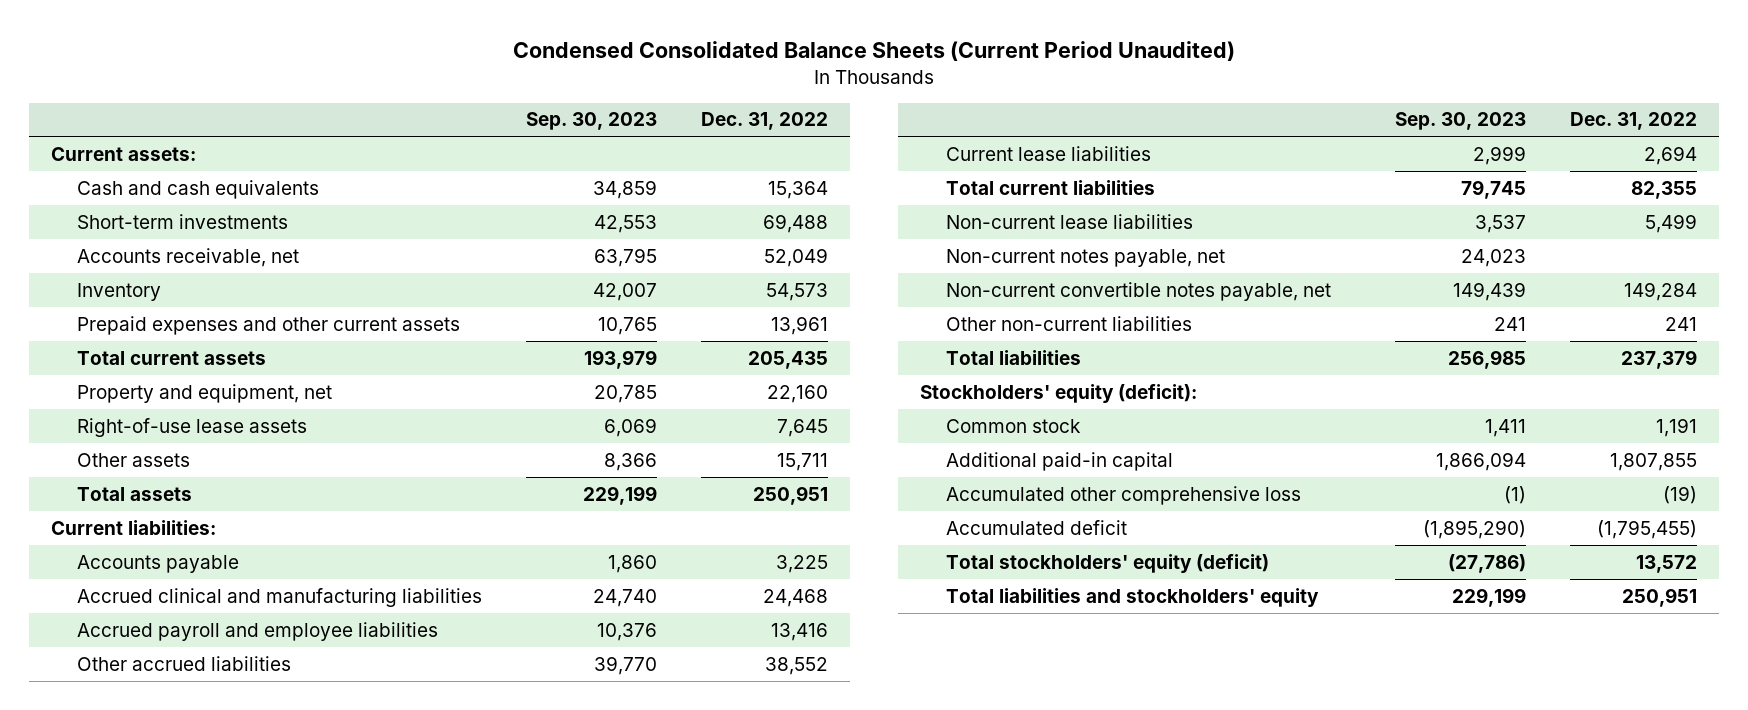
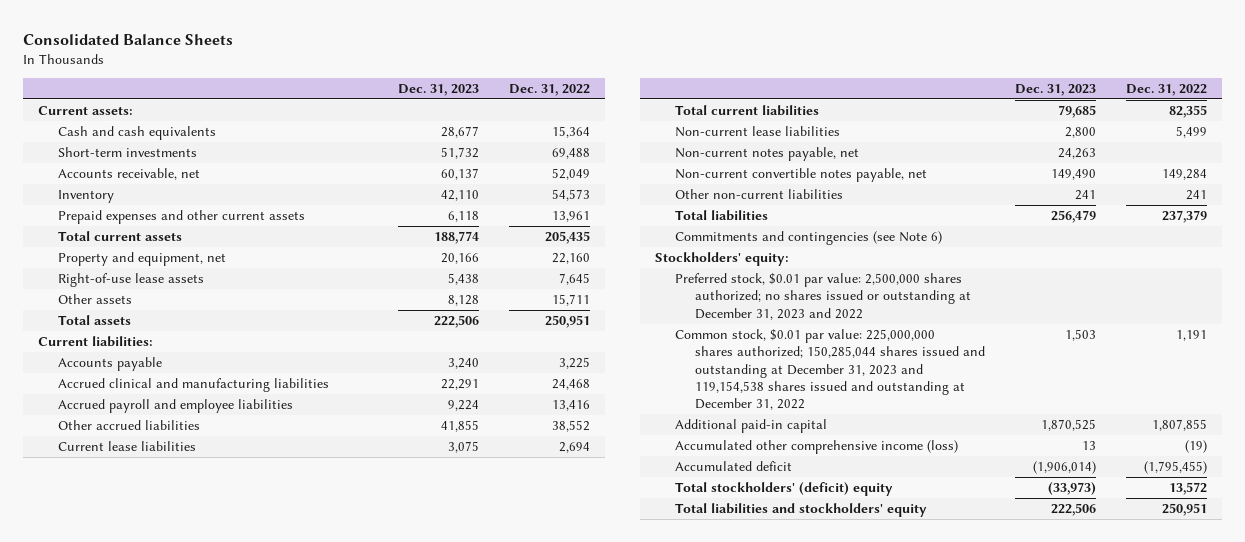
[512,41,1235,62] Condensed Consolidated Balance Sheets (Current Period Unaudited) -> [22,33,233,45] Consolidated Balance Sheets
[526,112,658,131] Sep. 30, 2023 -> none
none -> [397,83,479,96] Dec. 31, 2023
none -> [675,230,943,245] Commitments and contingencies (see Note 6)
[919,383,1197,403] Stockholders' equity (deficit): -> [655,251,790,266] Stockholders' equity:
none -> [675,272,971,320] Preferred stock, $0.01 par value: 2,500,000 shares authorized; no shares issued or outstanding at December 31, 2023 and 2022
[945,418,1081,433] Common stock -> [675,328,985,411] Common stock, $0.01 par value: 225,000,000 shares authorized; 150,285,044 shares issued and outstanding at December 31, 2023 and 119,154,538 shares issued and outstanding at December 31, 2022
[945,485,1301,505] Accumulated other comprehensive loss -> [675,439,959,454] Accumulated other comprehensive income (loss)
[945,553,1269,573] Total stockholders' equity (deficit) -> [675,481,894,496] Total stockholders' (deficit) equity

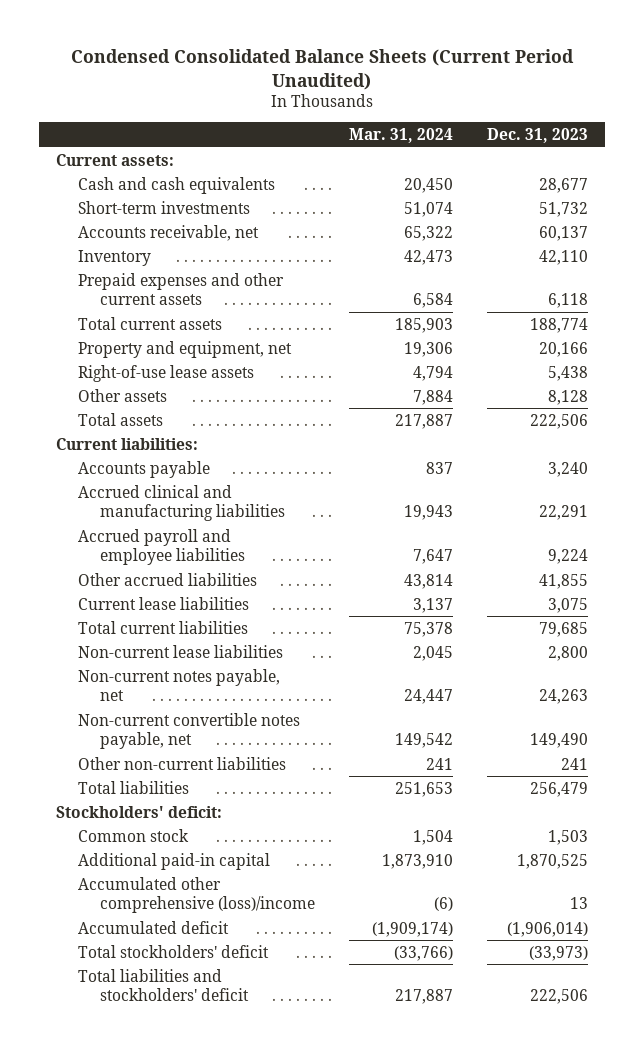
[22,33,233,45] Consolidated Balance Sheets -> [71,48,575,90] Condensed Consolidated Balance Sheets (Current Period Unaudited)
[509,83,591,96] Dec. 31, 2022 -> none
none -> [348,128,453,144] Mar. 31, 2024
[675,230,943,245] Commitments and contingencies (see Note 6) -> none
[675,272,971,320] Preferred stock, $0.01 par value: 2,500,000 shares authorized; no shares issued or outstanding at December 31, 2023 and 2022 -> none
[655,251,790,266] Stockholders' equity: -> [56,805,223,818] Stockholders' deficit:
[675,328,985,411] Common stock, $0.01 par value: 225,000,000 shares authorized; 150,285,044 shares issued and outstanding at December 31, 2023 and 119,154,538 shares issued and outstanding at December 31, 2022 -> [78,828,190,842] Common stock
[675,439,959,454] Accumulated other comprehensive income (loss) -> [78,876,315,913] Accumulated other comprehensive (loss)/income
[675,481,894,496] Total stockholders' (deficit) equity -> [78,944,270,958] Total stockholders' deficit
[675,502,928,517] Total liabilities and stockholders' equity -> [78,968,249,1001] Total liabilities and stockholders' deficit

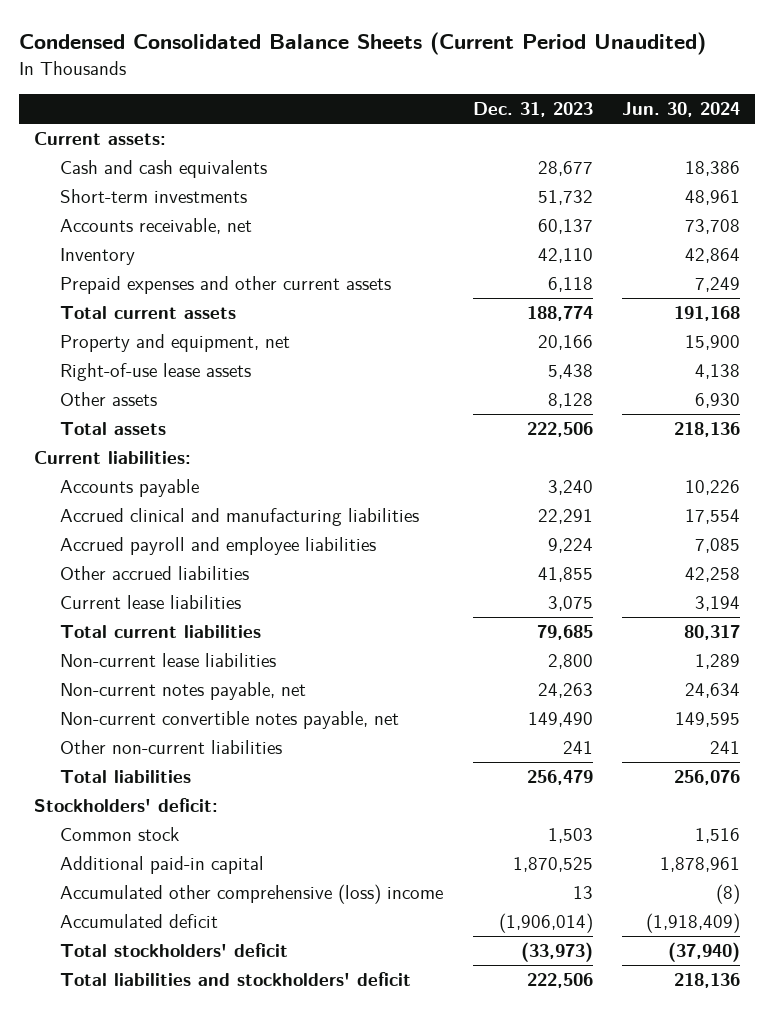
[348,128,453,144] Mar. 31, 2024 -> none
none -> [622,101,741,117] Jun. 30, 2024
[78,876,315,913] Accumulated other comprehensive (loss)/income -> [60,884,444,905] Accumulated other comprehensive (loss) income

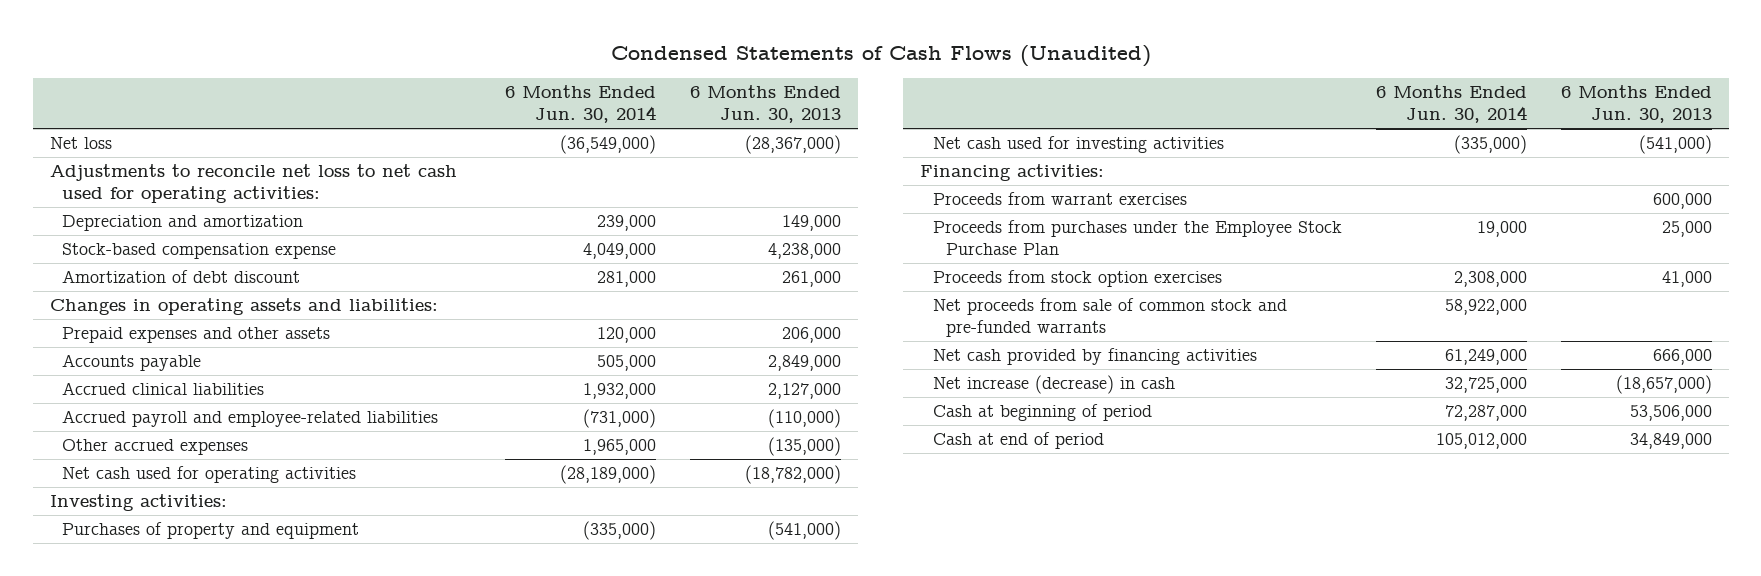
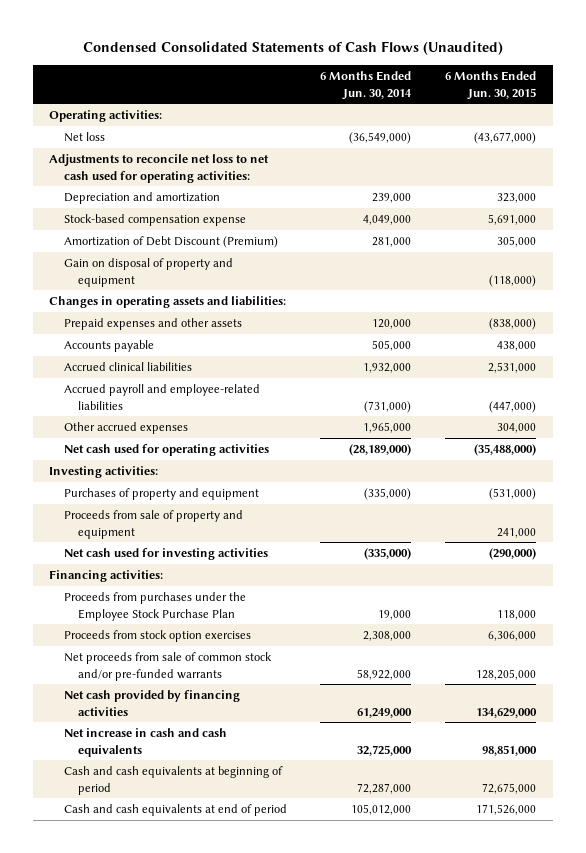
[610,45,1151,68] Condensed Statements of Cash Flows (Unaudited) -> [82,41,503,56] Condensed Consolidated Statements of Cash Flows (Unaudited)
[690,85,842,124] 6 Months Ended Jun. 30, 2013 -> none
none -> [445,71,537,100] 6 Months Ended Jun. 30, 2015
none -> [49,110,163,123] Operating activities:
[62,269,301,283] Amortization of debt discount -> [63,236,278,249] Amortization of Debt Discount (Premium)
none -> [63,258,233,287] Gain on disposal of property and equipment
none -> [63,510,243,539] Proceeds from sale of property and equipment
[932,191,1187,205] Proceeds from warrant exercises -> none
[932,297,1287,338] Net proceeds from sale of common stock and pre-funded warrants -> [63,652,272,681] Net proceeds from sale of common stock and/or pre-funded warrants
[932,374,1175,394] Net increase (decrease) in cash -> [63,728,227,757] Net increase in cash and cash equivalents
[932,403,1152,421] Cash at beginning of period -> [63,766,283,795] Cash and cash equivalents at beginning of period
[932,431,1104,449] Cash at end of period -> [63,804,287,817] Cash and cash equivalents at end of period

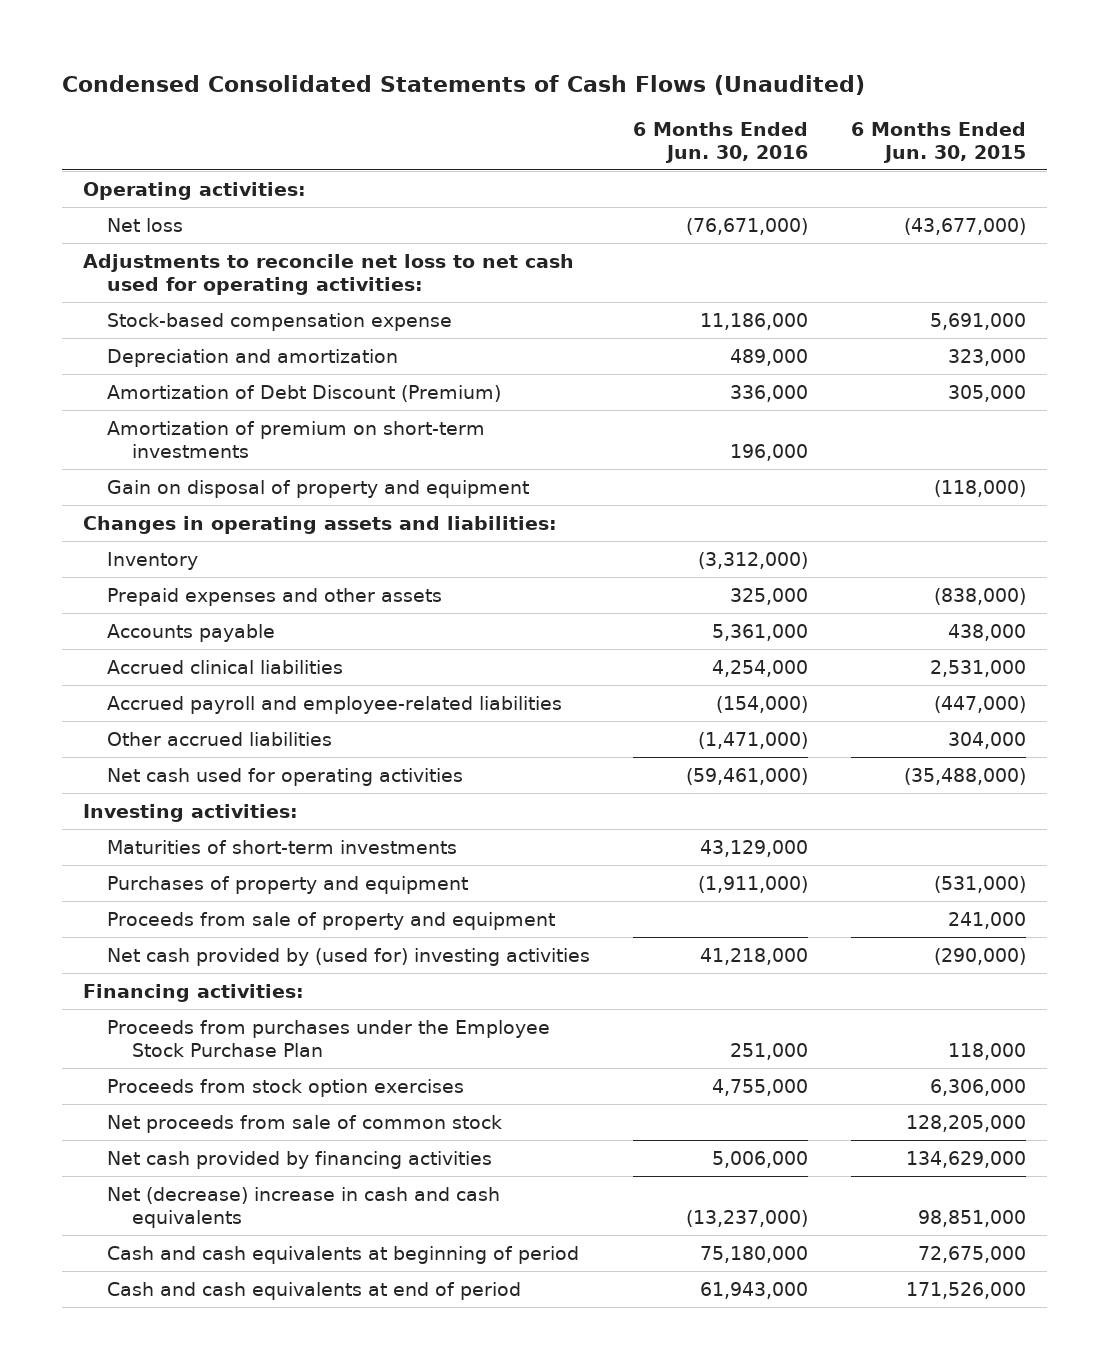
[320,71,413,100] 6 Months Ended Jun. 30, 2014 -> none
none -> [633,121,809,163] 6 Months Ended Jun. 30, 2016
[63,192,220,205] Depreciation and amortization -> [107,349,399,368] Depreciation and amortization
none -> [107,421,486,459] Amortization of premium on short-term investments
none -> [107,552,199,571] Inventory
[63,422,188,435] Other accrued expenses -> [107,732,333,747] Other accrued liabilities
none -> [107,840,458,855] Maturities of short-term investments
[63,548,268,561] Net cash used for investing activities -> [107,948,591,967] Net cash provided by (used for) investing activities
[63,652,272,681] Net proceeds from sale of common stock and/or pre-funded warrants -> [107,1115,503,1134] Net proceeds from sale of common stock
[63,728,227,757] Net increase in cash and cash equivalents -> [107,1187,501,1229] Net (decrease) increase in cash and cash equivalents

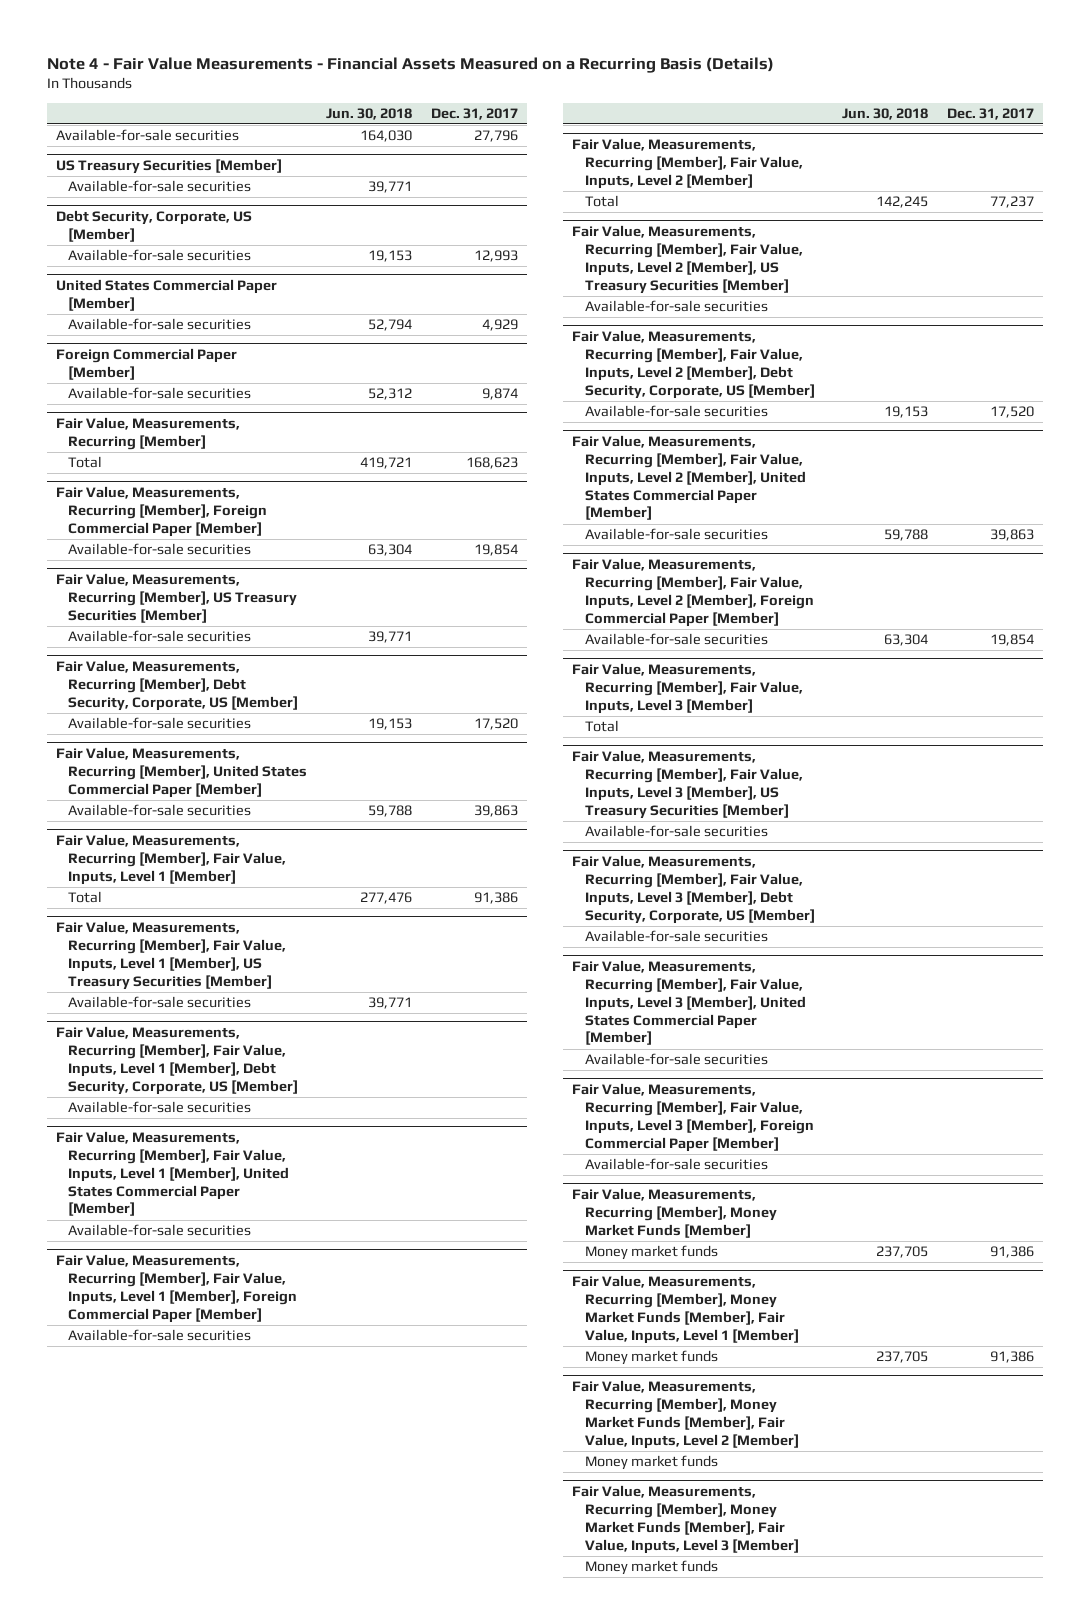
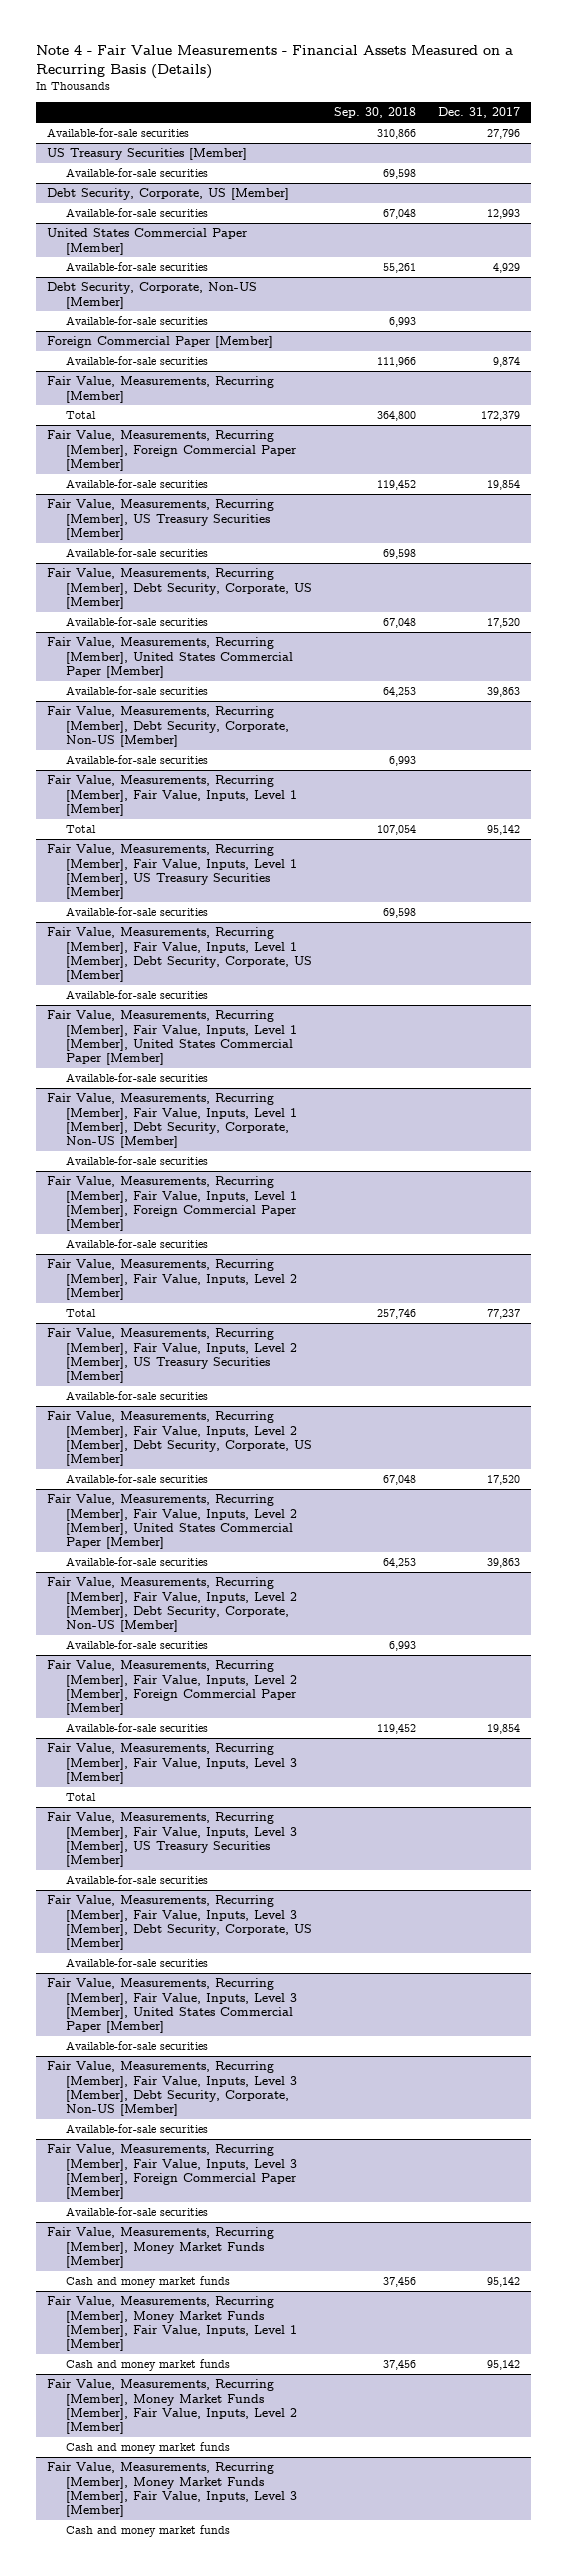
[326,107,413,120] Jun. 30, 2018 -> none
none -> [333,107,416,119] Sep. 30, 2018
none -> [46,282,257,309] Debt Security, Corporate, Non-US [Member]
none -> [66,316,209,326] Available-for-sale securities
[465,457,518,470] 168,623 -> [480,411,520,422] 172,379
none -> [46,706,290,747] Fair Value, Measurements, Recurring [Member], Debt Security, Corporate, Non-US [Member]
none -> [66,755,209,765] Available-for-sale securities
[473,892,518,905] 91,386 -> [486,825,520,836] 95,142
none -> [46,1093,298,1149] Fair Value, Measurements, Recurring [Member], Fair Value, Inputs, Level 1 [Member], Debt Security, Corporate, Non-US [Member]
none -> [66,1156,209,1166] Available-for-sale securities
none -> [46,1577,298,1633] Fair Value, Measurements, Recurring [Member], Fair Value, Inputs, Level 2 [Member], Debt Security, Corporate, Non-US [Member]
none -> [66,1640,209,1650] Available-for-sale securities
none -> [46,2061,298,2117] Fair Value, Measurements, Recurring [Member], Fair Value, Inputs, Level 3 [Member], Debt Security, Corporate, Non-US [Member]
none -> [66,2124,209,2134] Available-for-sale securities
[584,1245,718,1261] Money market funds -> [66,2276,231,2289] Cash and money market funds
[989,1246,1034,1259] 91,386 -> [486,2277,520,2288] 95,142
[584,1350,718,1366] Money market funds -> [66,2359,231,2372] Cash and money market funds
[989,1351,1034,1364] 91,386 -> [486,2360,520,2371] 95,142
[584,1455,718,1471] Money market funds -> [66,2442,231,2455] Cash and money market funds
[584,1560,718,1576] Money market funds -> [66,2525,231,2538] Cash and money market funds

